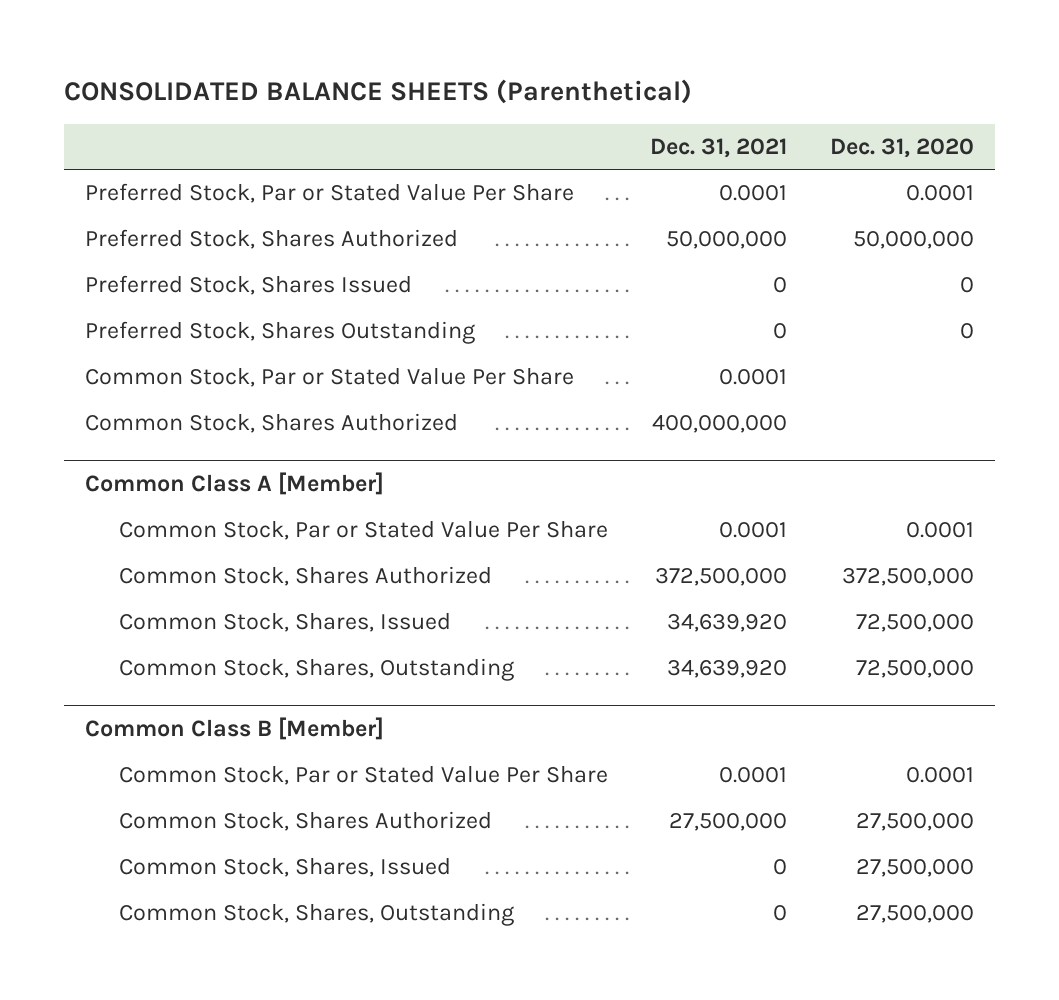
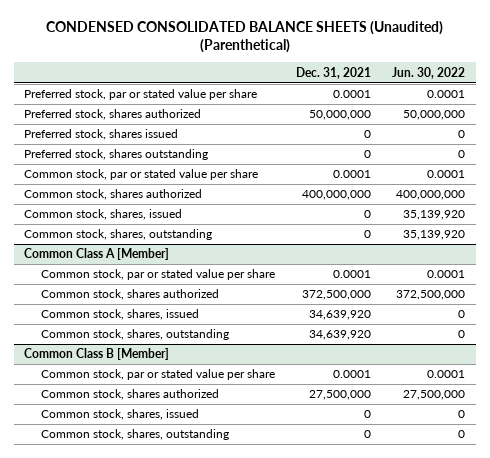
[63,79,692,105] CONSOLIDATED BALANCE SHEETS (Parenthetical) -> [45,21,443,54] CONDENSED CONSOLIDATED BALANCE SHEETS (Unaudited) (Parenthetical)
[830,137,975,158] Dec. 31, 2020 -> none
none -> [392,66,466,79] Jun. 30, 2022
[85,183,575,204] Preferred Stock, Par or Stated Value Per Share -> [24,89,258,101] Preferred stock, par or stated value per share
[85,229,459,250] Preferred Stock, Shares Authorized -> [24,109,202,121] Preferred stock, shares authorized
[85,275,413,296] Preferred Stock, Shares Issued -> [24,129,179,141] Preferred stock, shares issued
[85,321,476,345] Preferred Stock, Shares Outstanding -> [24,149,209,161] Preferred stock, shares outstanding
[85,367,575,388] Common Stock, Par or Stated Value Per Share -> [24,169,259,181] Common stock, par or stated value per share
[85,413,459,434] Common Stock, Shares Authorized -> [24,189,203,201] Common stock, shares authorized
none -> [24,209,183,221] Common stock, shares, issued
none -> [24,229,213,241] Common stock, shares, outstanding
[118,520,608,541] Common Stock, Par or Stated Value Per Share -> [41,269,276,281] Common stock, par or stated value per share
[118,566,492,587] Common Stock, Shares Authorized -> [41,289,220,301] Common stock, shares authorized
[118,612,451,633] Common Stock, Shares, Issued -> [41,309,200,321] Common stock, shares, issued
[118,658,514,682] Common Stock, Shares, Outstanding -> [41,329,230,341] Common stock, shares, outstanding
[118,765,608,786] Common Stock, Par or Stated Value Per Share -> [41,369,276,381] Common stock, par or stated value per share
[118,811,492,832] Common Stock, Shares Authorized -> [41,389,220,401] Common stock, shares authorized
[118,857,451,878] Common Stock, Shares, Issued -> [41,409,200,421] Common stock, shares, issued
[118,903,514,927] Common Stock, Shares, Outstanding -> [41,429,230,441] Common stock, shares, outstanding

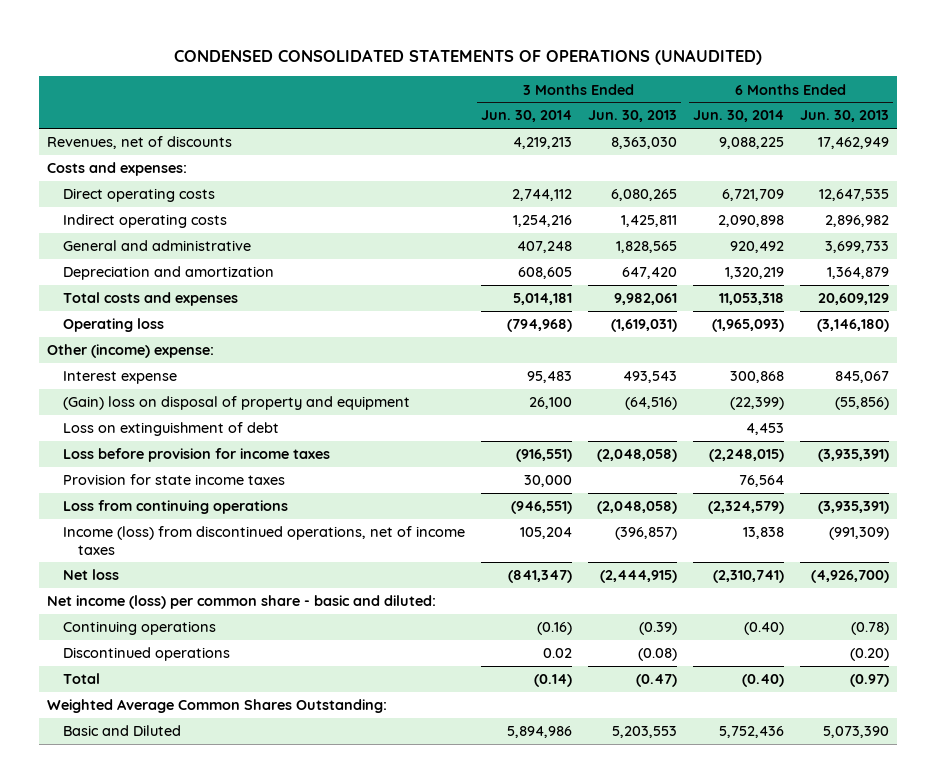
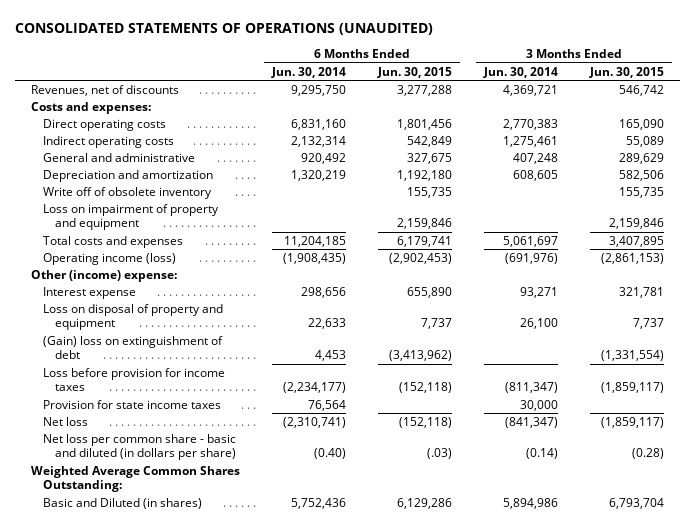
[174,48,763,65] CONDENSED CONSOLIDATED STATEMENTS OF OPERATIONS (UNAUDITED) -> [14,23,433,36] CONSOLIDATED STATEMENTS OF OPERATIONS (UNAUDITED)
[587,110,677,123] Jun. 30, 2013 -> none
[799,110,889,123] Jun. 30, 2013 -> none
none -> [377,66,453,78] Jun. 30, 2015
none -> [589,66,665,78] Jun. 30, 2015
[512,137,572,150] 4,219,213 -> [503,84,559,96] 4,369,721
[718,137,784,150] 9,088,225 -> [291,84,347,96] 9,295,750
[511,189,572,202] 2,744,112 -> [503,118,559,130] 2,770,383
[721,189,784,202] 6,721,709 -> [291,118,347,130] 6,831,160
[512,215,572,228] 1,254,216 -> [503,135,559,147] 1,275,461
[717,215,784,228] 2,090,898 -> [291,135,347,147] 2,132,314
none -> [42,186,212,199] Write off of obsolete inventory
none -> [42,203,219,231] Loss on impairment of property and equipment
[512,293,572,306] 5,014,181 -> [503,235,559,247] 5,061,697
[718,293,784,306] 11,053,318 -> [284,235,347,247] 11,204,185
[62,318,164,333] Operating loss -> [42,252,176,265] Operating income (loss)
[506,319,572,333] (794,968) -> [505,252,559,264] (691,976)
[711,319,784,333] (1,965,093) -> [283,252,347,264] (1,908,435)
[526,371,572,384] 95,483 -> [520,286,559,298] 93,271
[729,371,784,384] 300,868 -> [301,286,347,298] 298,656
[62,396,410,411] (Gain) loss on disposal of property and equipment -> [42,303,223,331] Loss on disposal of property and equipment
[729,397,784,411] (22,399) -> [308,318,347,330] 22,633
[62,422,279,437] Loss on extinguishment of debt -> [42,335,223,360] (Gain) loss on extinguishment of debt
[515,449,572,463] (916,551) -> [505,382,559,394] (811,347)
[708,449,784,463] (2,248,015) -> [283,382,347,394] (2,234,177)
[62,500,288,515] Loss from continuing operations -> none
[62,526,465,555] Income (loss) from discontinued operations, net of income taxes -> none
[47,595,437,610] Net income (loss) per common share - basic and diluted: -> none
[62,621,216,636] Continuing operations -> none
[62,647,230,662] Discontinued operations -> none
[62,673,100,685] Total -> [42,433,236,461] Net loss per common share - basic and diluted (in dollars per share)
[62,725,181,737] Basic and Diluted -> [42,497,202,509] Basic and Diluted (in shares)

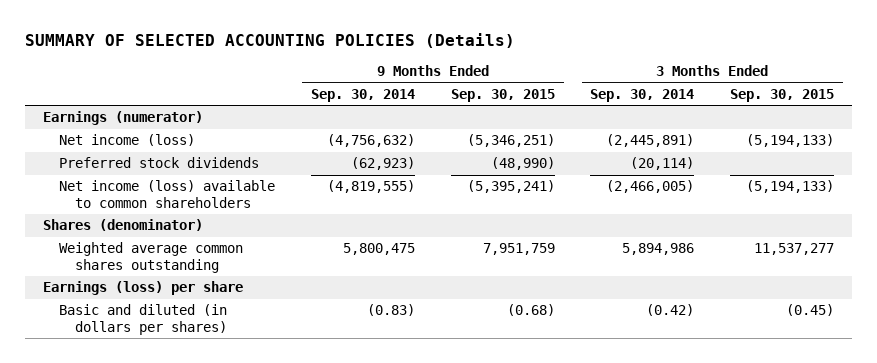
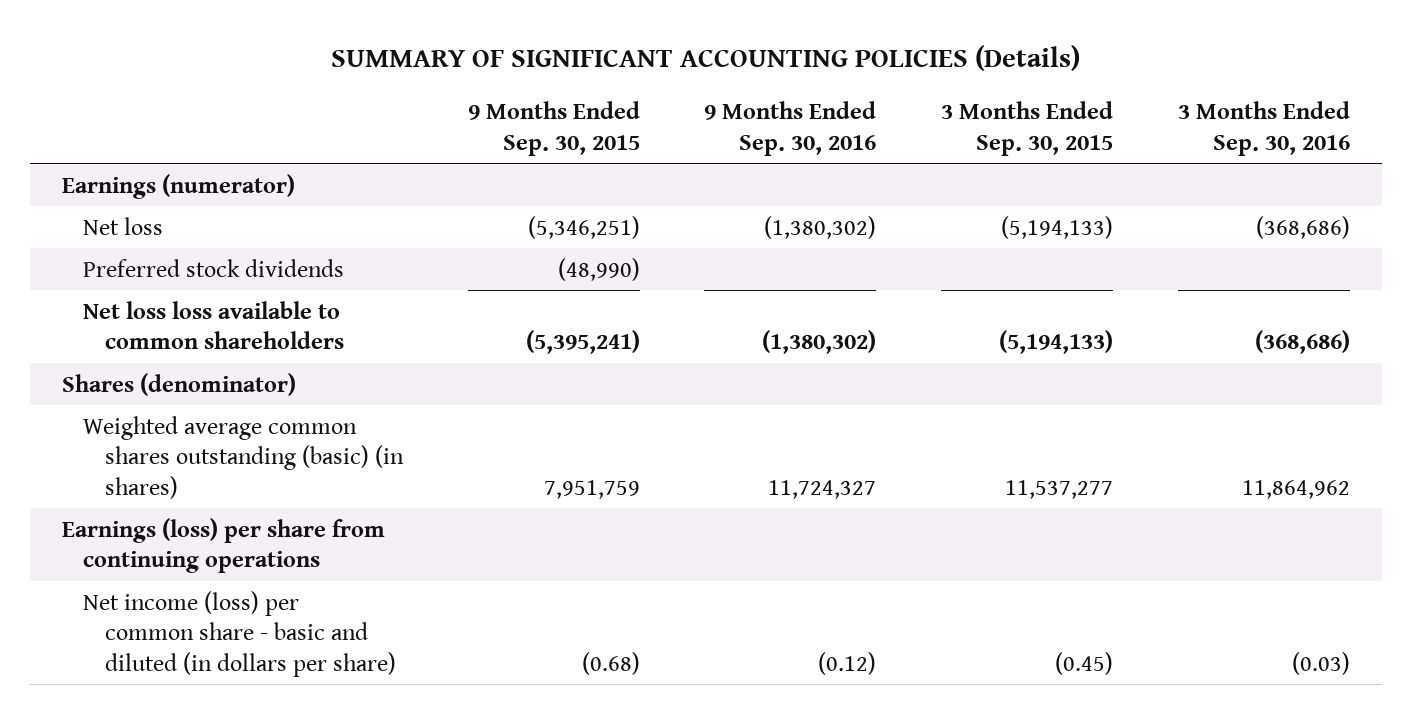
[24,32,515,48] SUMMARY OF SELECTED ACCOUNTING POLICIES (Details) -> [330,44,1080,71] SUMMARY OF SIGNIFICANT ACCOUNTING POLICIES (Details)
[310,88,415,102] Sep. 30, 2014 -> none
[590,88,695,102] Sep. 30, 2014 -> none
none -> [704,101,877,156] 9 Months Ended Sep. 30, 2016
none -> [1177,101,1350,156] 3 Months Ended Sep. 30, 2016
[58,134,195,147] Net income (loss) -> [83,216,164,235] Net loss
[58,180,275,208] Net income (loss) available to common shareholders -> [83,300,344,350] Net loss loss available to common shareholders
[58,242,243,273] Weighted average common shares outstanding -> [83,415,404,499] Weighted average common shares outstanding (basic) (in shares)
[42,281,243,296] Earnings (loss) per share -> [62,517,386,574] Earnings (loss) per share from continuing operations
[58,304,227,335] Basic and diluted (in dollars per shares) -> [83,590,396,677] Net income (loss) per common share - basic and diluted (in dollars per share)

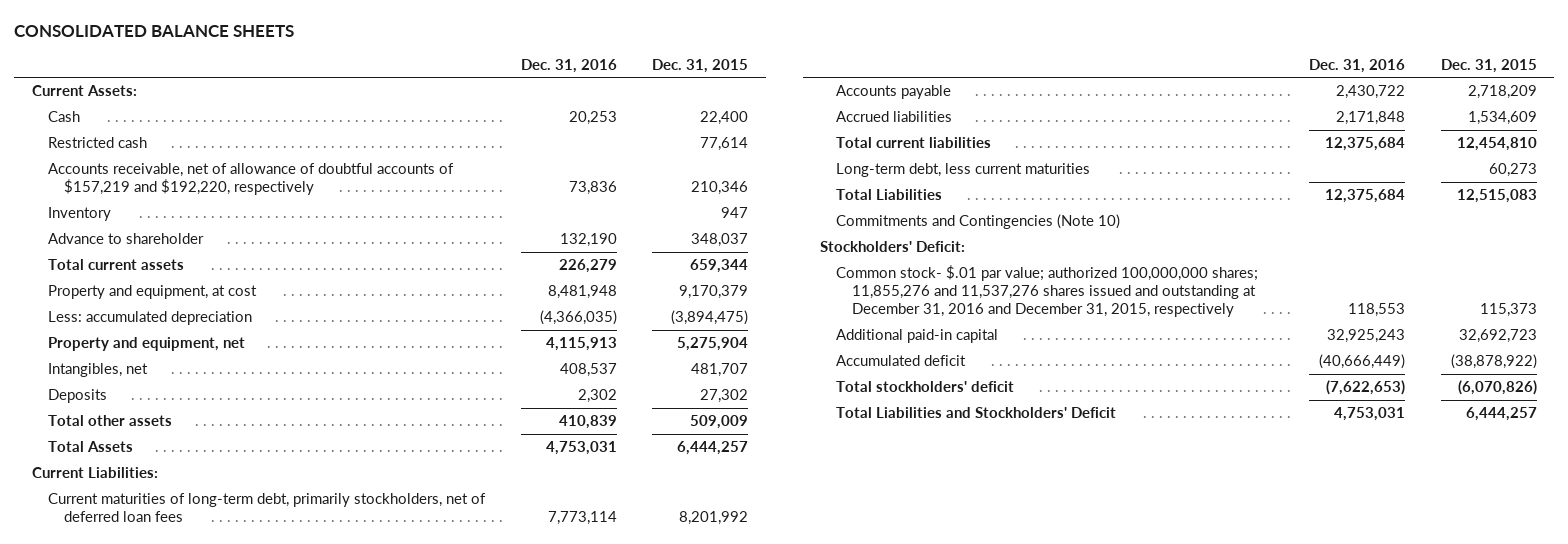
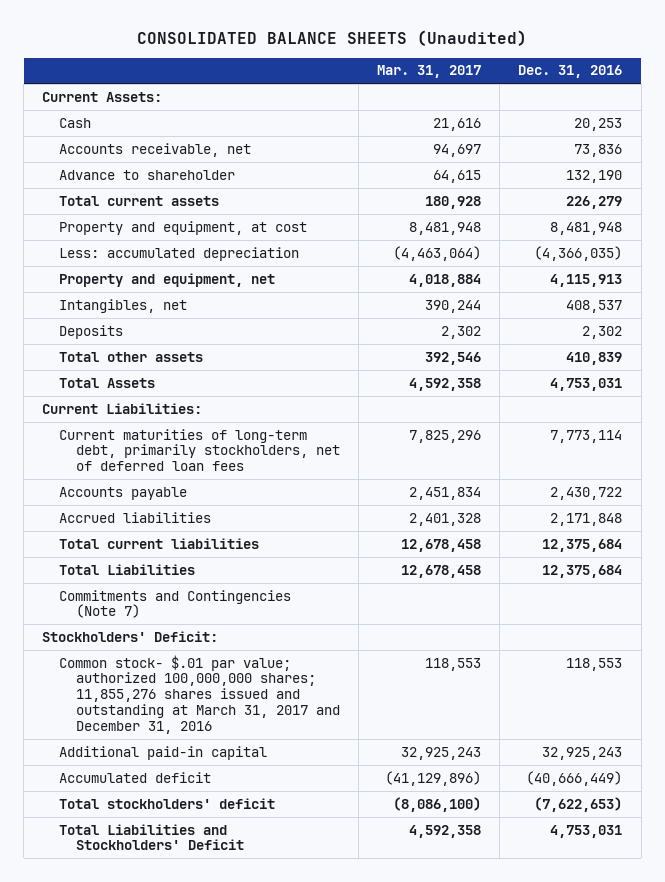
[14,24,295,37] CONSOLIDATED BALANCE SHEETS -> [137,30,528,47] CONSOLIDATED BALANCE SHEETS (Unaudited)
[652,58,749,73] Dec. 31, 2015 -> none
none -> [377,65,482,79] Mar. 31, 2017
[47,137,147,149] Restricted cash -> none
[47,207,111,222] Inventory -> none
[47,163,454,196] Accounts receivable, net of allowance of doubtful accounts of $157,219 and $192,220, respectively -> [59,142,252,157] Accounts receivable, net
[836,163,1091,178] Long-term debt, less current maturities -> none
[836,214,1121,230] Commitments and Contingencies (Note 10) -> [59,589,292,619] Commitments and Contingencies (Note 7)
[836,265,1259,318] Common stock- $.01 par value; authorized 100,000,000 shares; 11,855,276 and 11,537,276 shares issued and outstanding at December 31, 2016 and December 31, 2015, respectively -> [59,654,341,734] Common stock- $.01 par value; authorized 100,000,000 shares; 11,855,276 shares issued and outstanding at March 31, 2017 and December 31, 2016

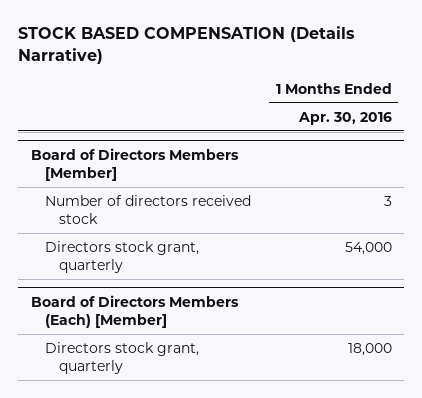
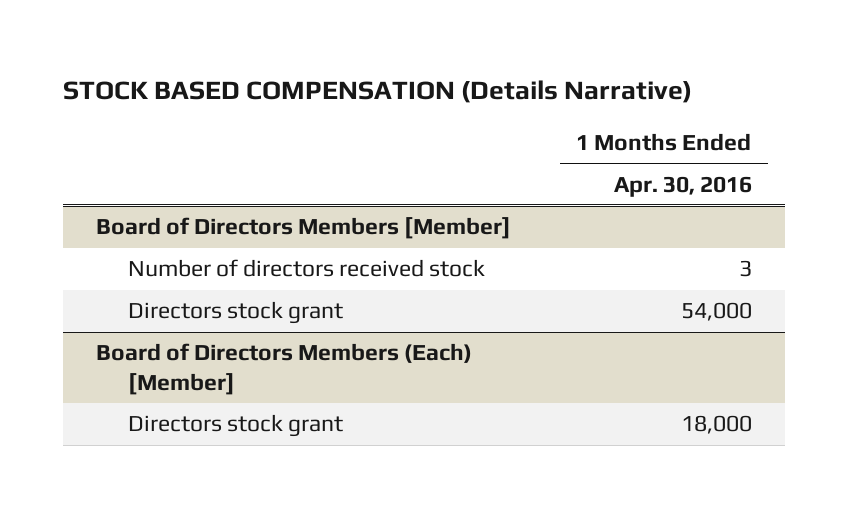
[44,240,199,273] Directors stock grant, quarterly -> [127,301,343,325] Directors stock grant
[44,341,199,374] Directors stock grant, quarterly -> [127,414,343,438] Directors stock grant

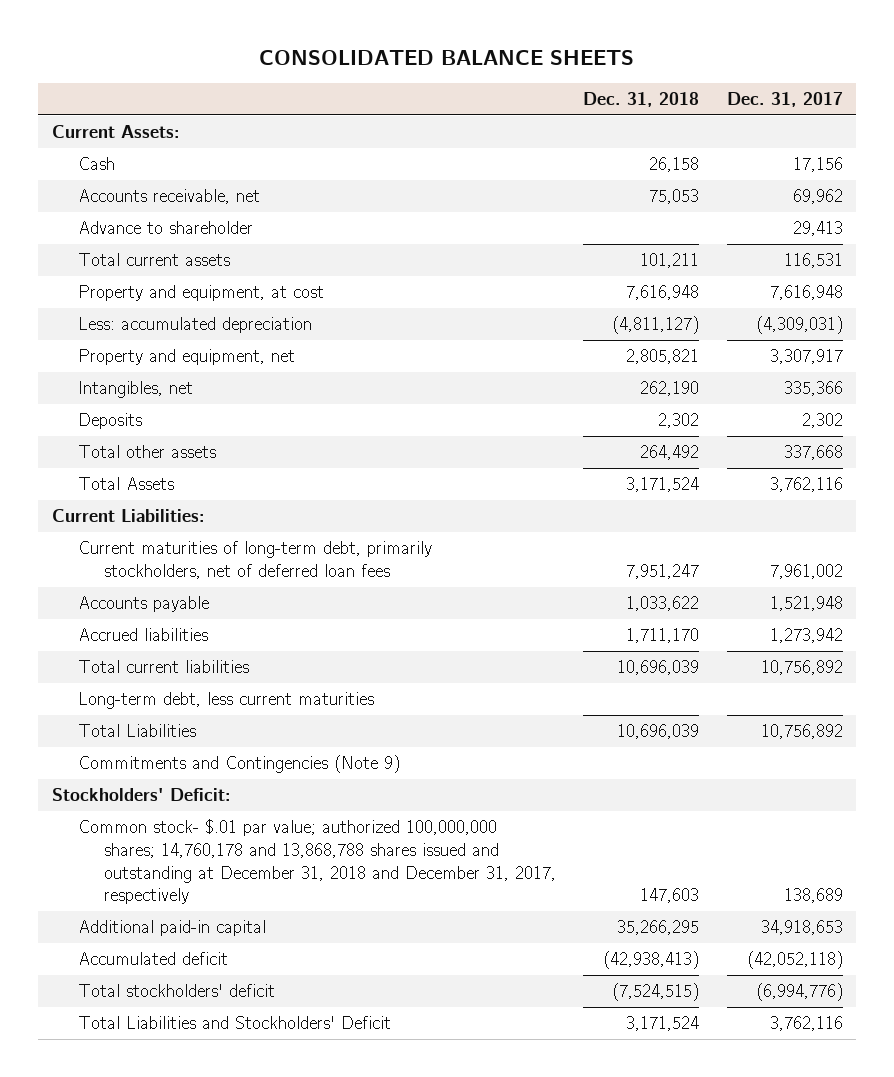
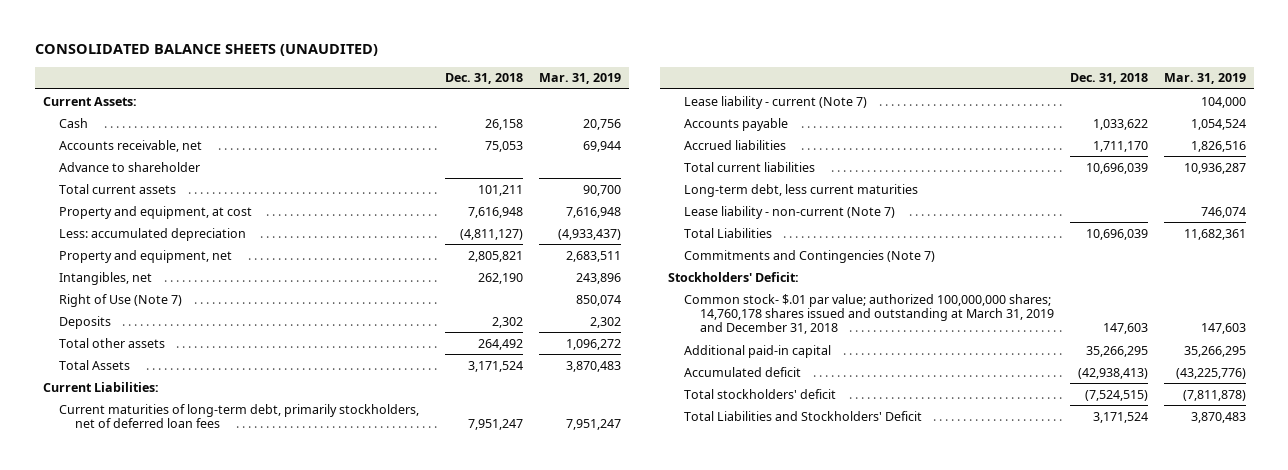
[259,50,635,66] CONSOLIDATED BALANCE SHEETS -> [34,44,378,57] CONSOLIDATED BALANCE SHEETS (UNAUDITED)
[726,92,843,108] Dec. 31, 2017 -> none
none -> [538,73,621,85] Mar. 31, 2019
none -> [58,293,182,307] Right of Use (Note 7)
none -> [683,95,867,109] Lease liability - current (Note 7)
none -> [683,205,895,219] Lease liability - non-current (Note 7)
[77,755,400,774] Commitments and Contingencies (Note 9) -> [683,249,935,263] Commitments and Contingencies (Note 7)
[77,819,556,905] Common stock- $.01 par value; authorized 100,000,000 shares; 14,760,178 and 13,868,788 shares issued and outstanding at December 31, 2018 and December 31, 2017, respectively -> [683,293,1055,335] Common stock- $.01 par value; authorized 100,000,000 shares; 14,760,178 shares issued and outstanding at March 31, 2019 and December 31, 2018

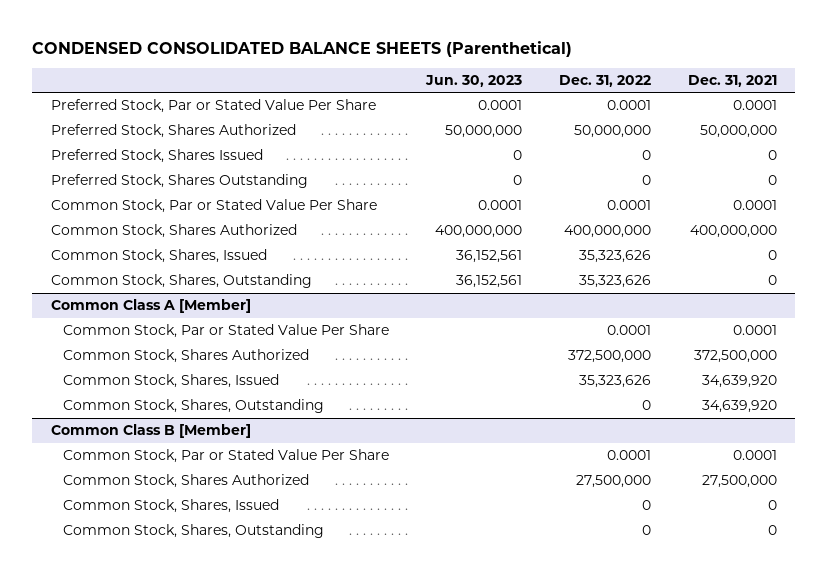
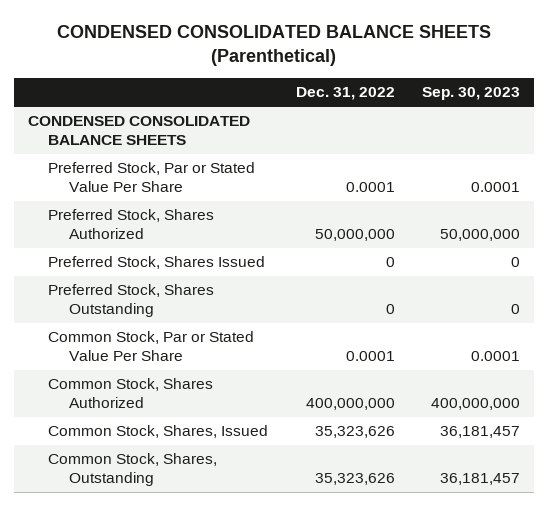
[425,74,523,87] Jun. 30, 2023 -> none
[687,74,777,87] Dec. 31, 2021 -> none
none -> [422,87,521,101] Sep. 30, 2023
none -> [27,116,250,146] CONDENSED CONSOLIDATED BALANCE SHEETS
[50,299,251,314] Common Class A [Member] -> none
[63,324,390,339] Common Stock, Par or Stated Value Per Share -> none
[63,349,310,364] Common Stock, Shares Authorized -> none
[63,374,280,389] Common Stock, Shares, Issued -> none
[63,399,325,414] Common Stock, Shares, Outstanding -> none
[50,424,251,439] Common Class B [Member] -> none
[63,449,390,464] Common Stock, Par or Stated Value Per Share -> none
[63,474,310,489] Common Stock, Shares Authorized -> none
[63,499,280,514] Common Stock, Shares, Issued -> none
[63,524,325,539] Common Stock, Shares, Outstanding -> none

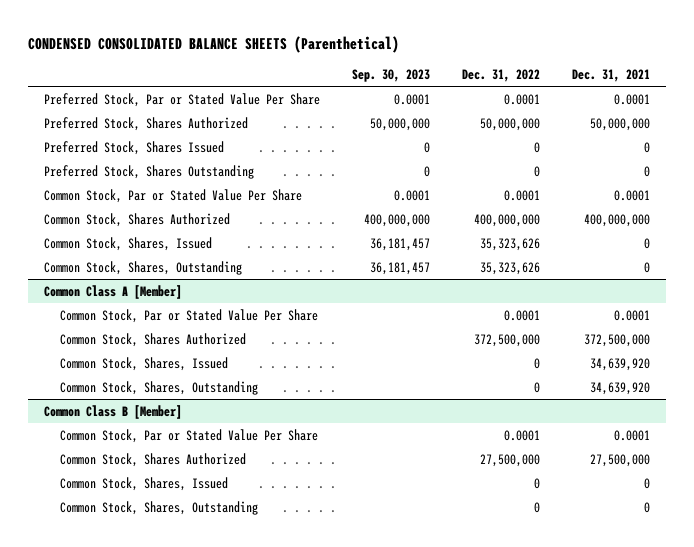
none -> [572,68,651,82] Dec. 31, 2021
[27,116,250,146] CONDENSED CONSOLIDATED BALANCE SHEETS -> none
none -> [43,284,182,299] Common Class A [Member]
none -> [59,308,318,323] Common Stock, Par or Stated Value Per Share
none -> [59,332,246,347] Common Stock, Shares Authorized
none -> [59,356,228,371] Common Stock, Shares, Issued
none -> [59,380,258,395] Common Stock, Shares, Outstanding
none -> [43,404,182,419] Common Class B [Member]
none -> [59,428,318,443] Common Stock, Par or Stated Value Per Share
none -> [59,452,246,467] Common Stock, Shares Authorized
none -> [59,476,228,491] Common Stock, Shares, Issued
none -> [59,500,258,515] Common Stock, Shares, Outstanding

